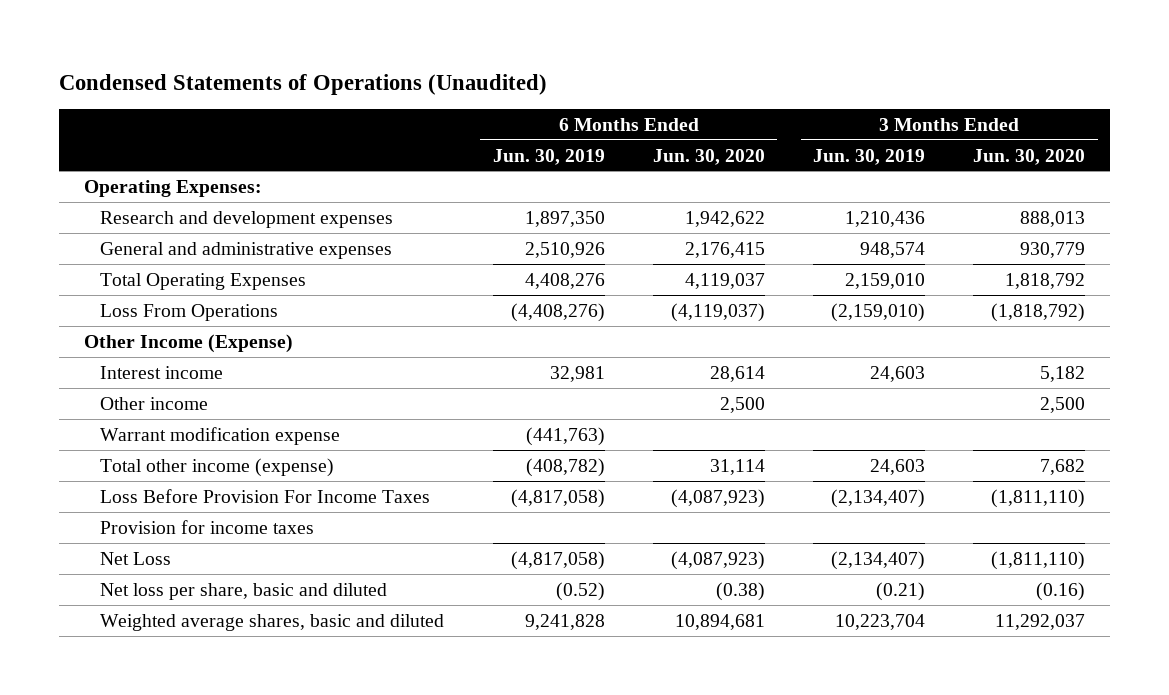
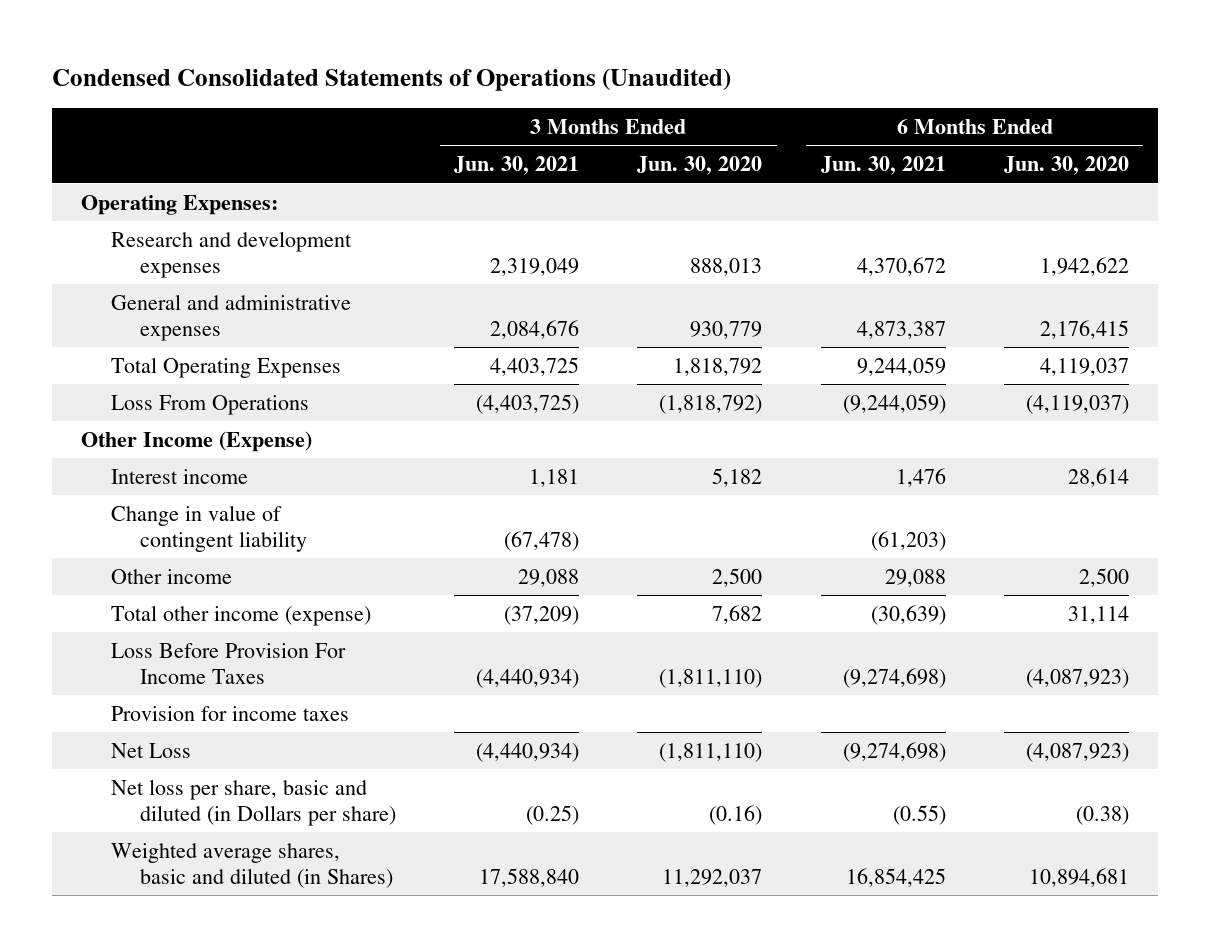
[59,73,548,95] Condensed Statements of Operations (Unaudited) -> [52,68,732,92] Condensed Consolidated Statements of Operations (Unaudited)
[492,148,605,165] Jun. 30, 2019 -> none
[813,148,926,165] Jun. 30, 2019 -> none
none -> [454,156,580,176] Jun. 30, 2021
none -> [820,156,946,176] Jun. 30, 2021
none -> [110,504,308,552] Change in value of contingent liability
[100,426,341,445] Warrant modification expense -> none
[100,582,388,600] Net loss per share, basic and diluted -> [110,778,397,826] Net loss per share, basic and diluted (in Dollars per share)
[100,613,445,631] Weighted average shares, basic and diluted -> [110,842,394,888] Weighted average shares, basic and diluted (in Shares)

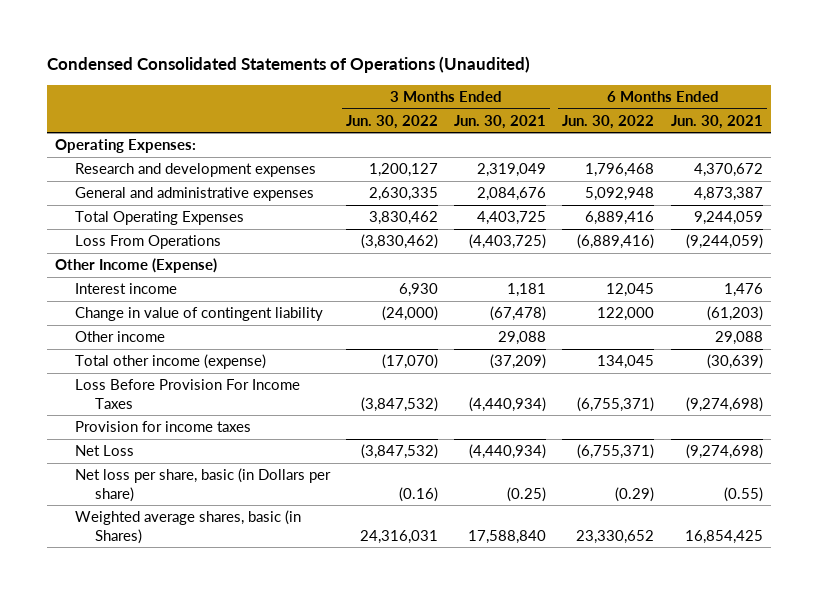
[637,156,763,176] Jun. 30, 2020 -> none
[1003,156,1129,176] Jun. 30, 2020 -> none
none -> [346,114,439,129] Jun. 30, 2022
none -> [562,114,655,129] Jun. 30, 2022
[110,778,397,826] Net loss per share, basic and diluted (in Dollars per share) -> [75,468,332,502] Net loss per share, basic (in Dollars per share)
[110,842,394,888] Weighted average shares, basic and diluted (in Shares) -> [75,510,302,544] Weighted average shares, basic (in Shares)

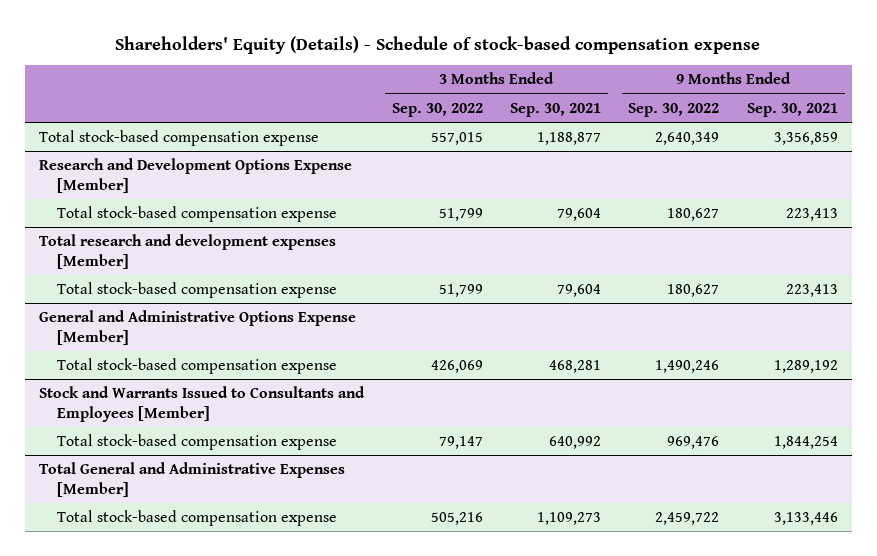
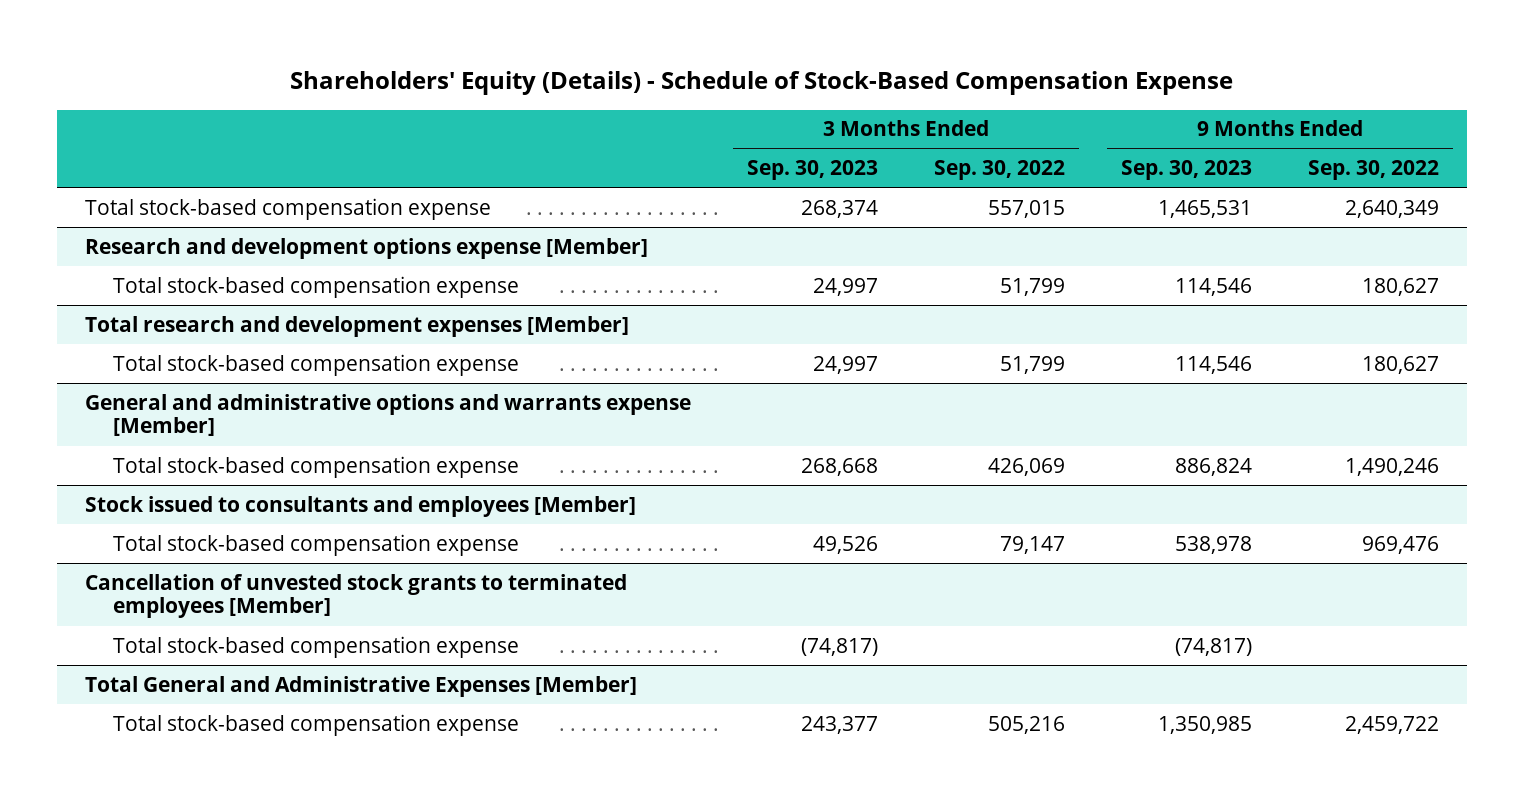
[115,35,761,54] Shareholders' Equity (Details) - Schedule of stock-based compensation expense -> [290,71,1234,96] Shareholders' Equity (Details) - Schedule of Stock-Based Compensation Expense
[509,102,601,117] Sep. 30, 2021 -> none
[746,102,838,117] Sep. 30, 2021 -> none
none -> [747,160,879,181] Sep. 30, 2023
none -> [1120,160,1252,181] Sep. 30, 2023
[39,158,353,193] Research and Development Options Expense [Member] -> [85,237,649,259] Research and development options expense [Member]
[39,310,357,345] General and Administrative Options Expense [Member] -> [85,393,692,437] General and administrative options and warrants expense [Member]
[39,386,366,422] Stock and Warrants Issued to Consultants and Employees [Member] -> [85,495,637,517] Stock issued to consultants and employees [Member]
none -> [85,573,628,619] Cancellation of unvested stock grants to terminated employees [Member]
none -> [113,635,520,658] Total stock-based compensation expense

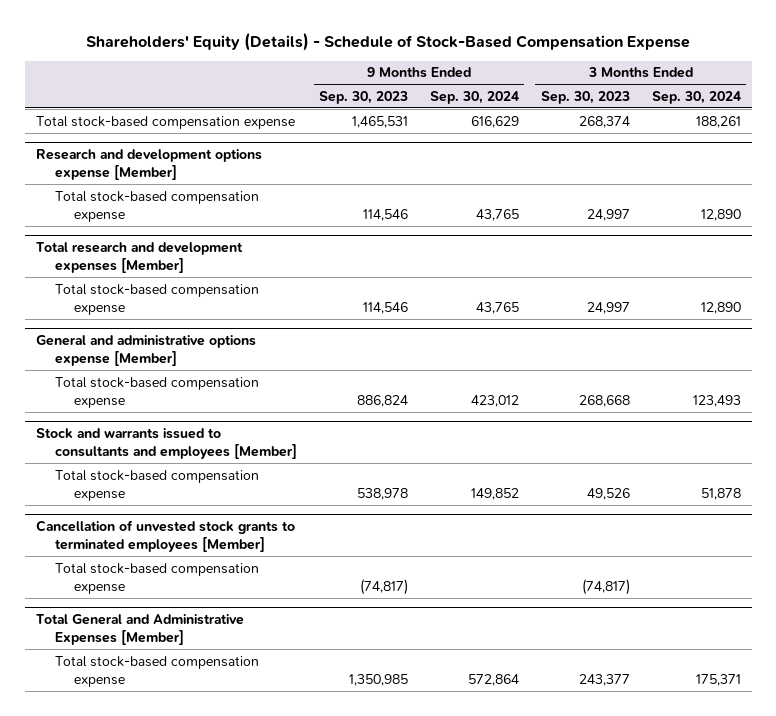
[934,160,1066,181] Sep. 30, 2022 -> none
[1307,160,1439,181] Sep. 30, 2022 -> none
none -> [429,90,519,104] Sep. 30, 2024
none -> [651,90,741,104] Sep. 30, 2024
[85,393,692,437] General and administrative options and warrants expense [Member] -> [35,334,256,366] General and administrative options expense [Member]
[85,495,637,517] Stock issued to consultants and employees [Member] -> [35,427,298,459] Stock and warrants issued to consultants and employees [Member]

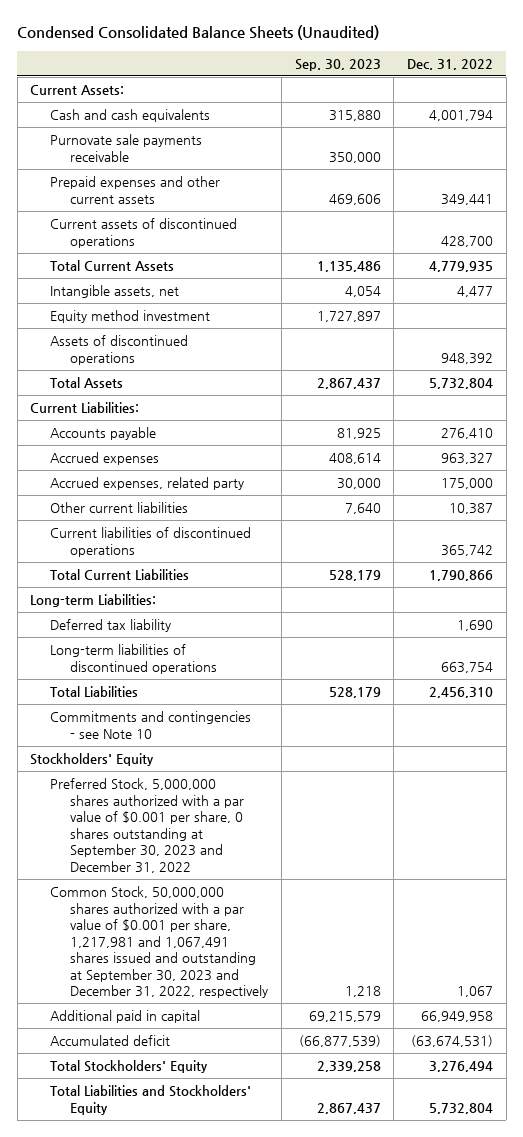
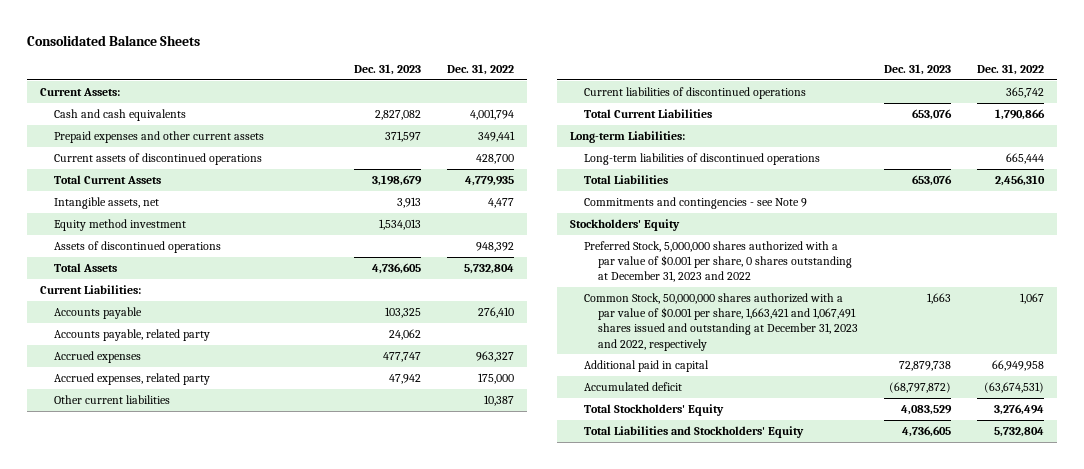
[17,25,380,41] Condensed Consolidated Balance Sheets (Unaudited) -> [27,34,201,46] Consolidated Balance Sheets
[294,58,381,71] Sep. 30, 2023 -> none
none -> [354,63,422,75] Dec. 31, 2023
[50,134,203,162] Purnovate sale payments receivable -> none
none -> [54,328,211,341] Accounts payable, related party
[50,619,172,633] Deferred tax liability -> none
[440,661,493,673] 663,754 -> [1005,152,1044,164] 665,444
[50,711,252,739] Commitments and contingencies - see Note 10 -> [583,196,807,209] Commitments and contingencies - see Note 9
[50,778,245,873] Preferred Stock, 5,000,000 shares authorized with a par value of $0.001 per share, 0 shares outstanding at September 30, 2023 and December 31, 2022 -> [583,240,852,283] Preferred Stock, 5,000,000 shares authorized with a par value of $0.001 per share, 0 shares outstanding at December 31, 2023 and 2022
[50,886,269,999] Common Stock, 50,000,000 shares authorized with a par value of $0.001 per share, 1,217,981 and 1,067,491 shares issued and outstanding at September 30, 2023 and December 31, 2022, respectively -> [583,292,858,351] Common Stock, 50,000,000 shares authorized with a par value of $0.001 per share, 1,663,421 and 1,067,491 shares issued and outstanding at December 31, 2023 and 2022, respectively

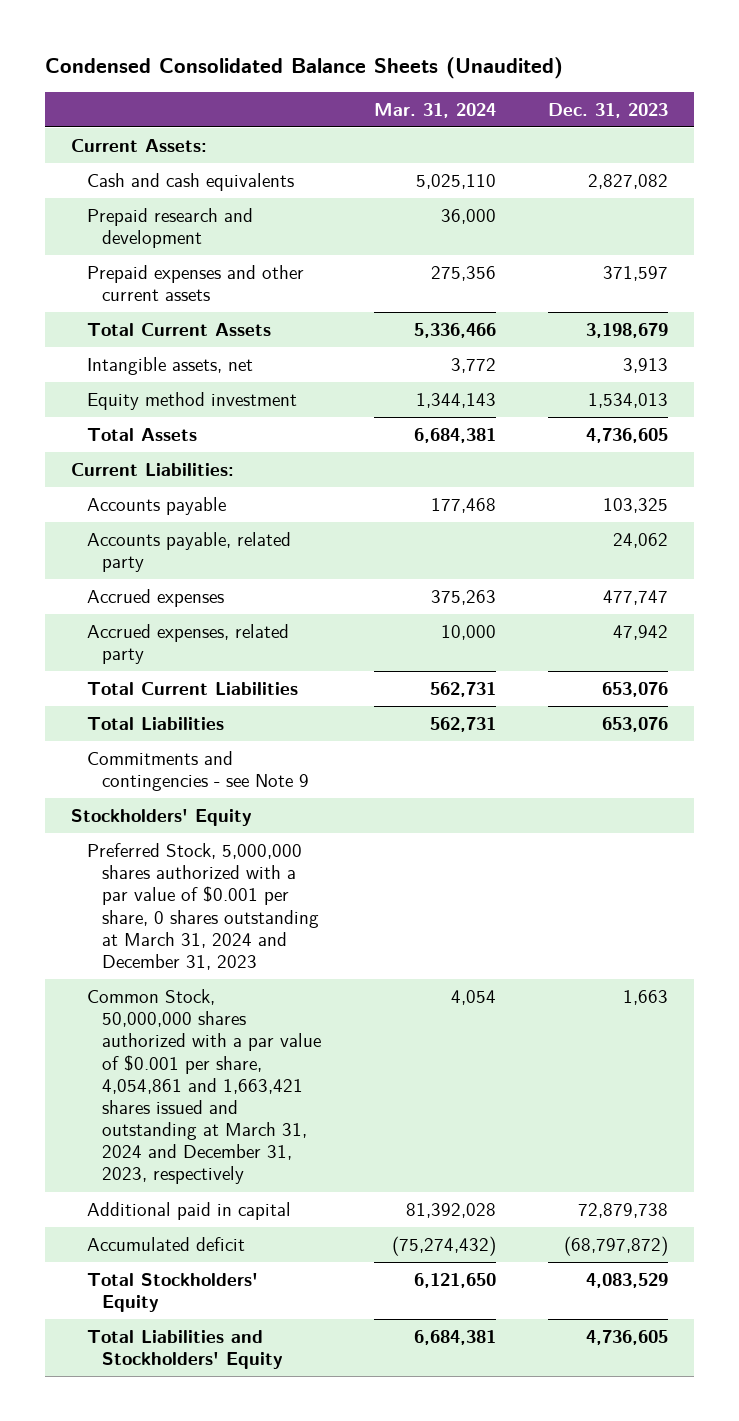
[27,34,201,46] Consolidated Balance Sheets -> [44,57,563,80] Condensed Consolidated Balance Sheets (Unaudited)
[447,63,515,75] Dec. 31, 2022 -> none
none -> [373,102,496,118] Mar. 31, 2024
none -> [86,207,253,249] Prepaid research and development
[54,152,263,165] Current assets of discontinued operations -> none
[54,240,222,253] Assets of discontinued operations -> none
[54,394,171,404] Other current liabilities -> none
[583,86,806,99] Current liabilities of discontinued operations -> none
[569,130,685,143] Long-term Liabilities: -> none
[583,152,820,165] Long-term liabilities of discontinued operations -> none
[583,240,852,283] Preferred Stock, 5,000,000 shares authorized with a par value of $0.001 per share, 0 shares outstanding at December 31, 2023 and 2022 -> [86,842,320,970] Preferred Stock, 5,000,000 shares authorized with a par value of $0.001 per share, 0 shares outstanding at March 31, 2024 and December 31, 2023
[583,292,858,351] Common Stock, 50,000,000 shares authorized with a par value of $0.001 per share, 1,663,421 and 1,067,491 shares issued and outstanding at December 31, 2023 and 2022, respectively -> [86,988,322,1185] Common Stock, 50,000,000 shares authorized with a par value of $0.001 per share, 4,054,861 and 1,663,421 shares issued and outstanding at March 31, 2024 and December 31, 2023, respectively

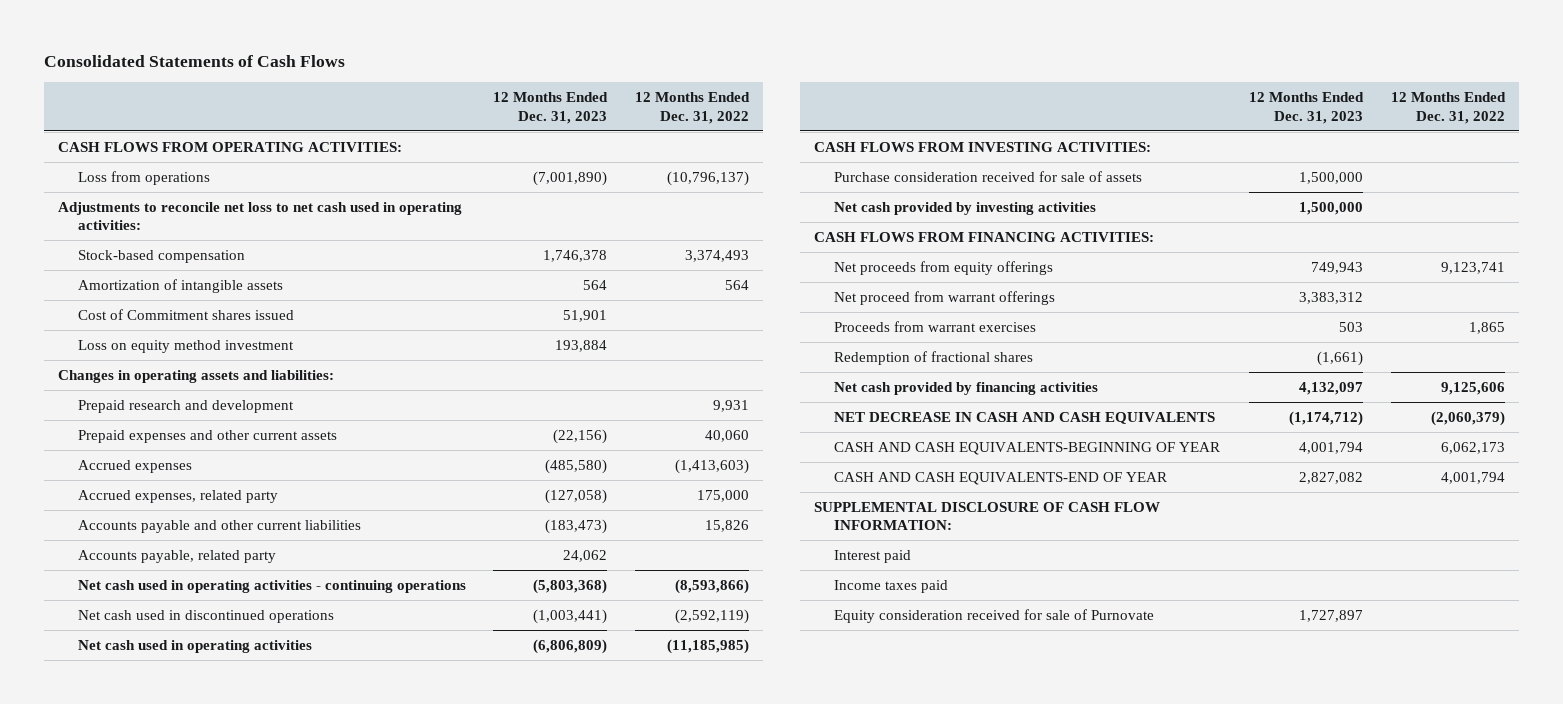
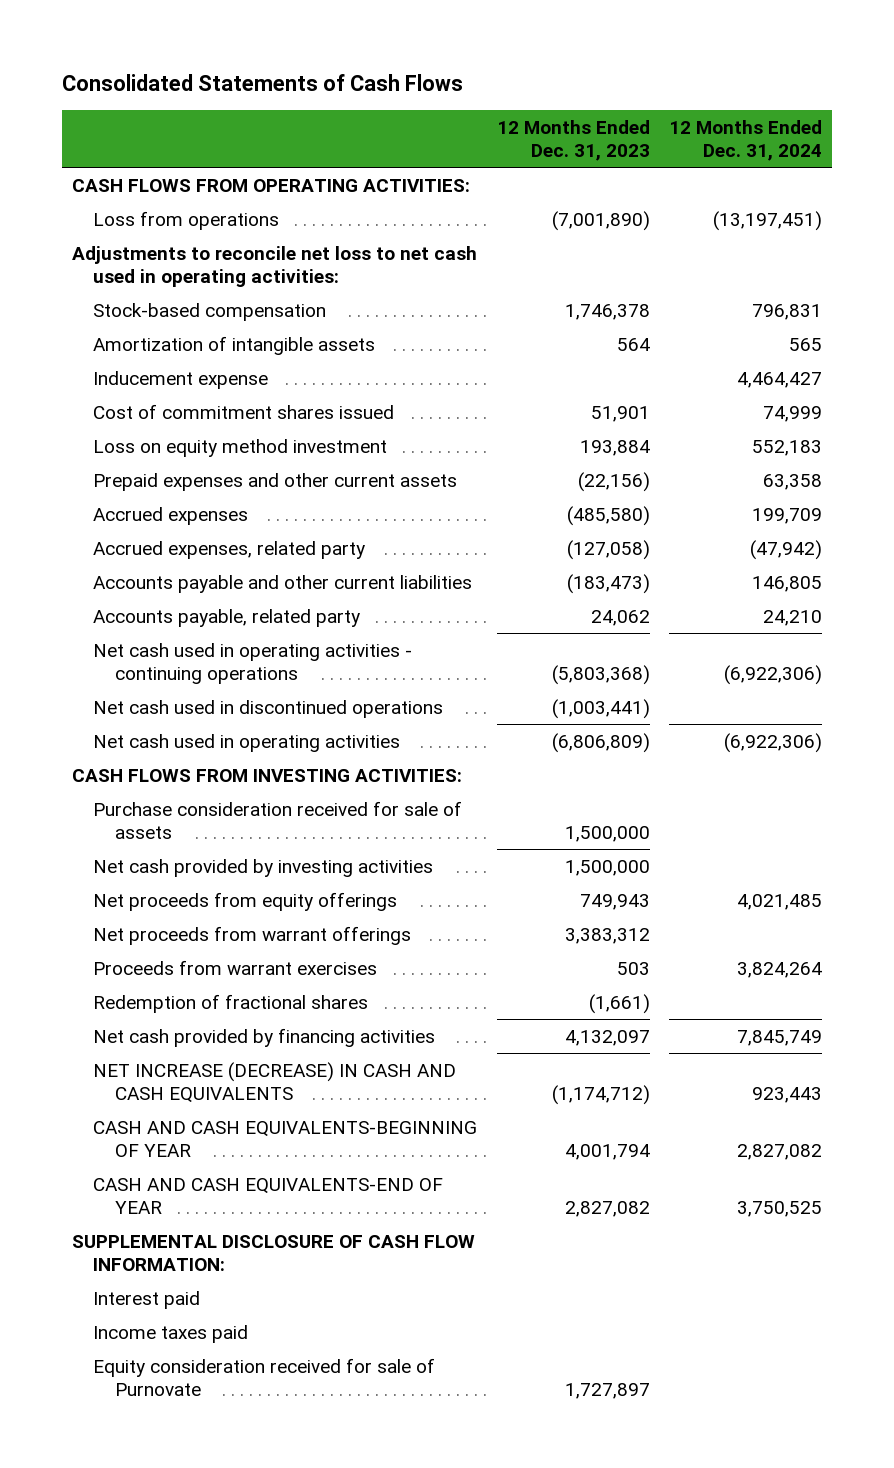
[634,92,750,124] 12 Months Ended Dec. 31, 2022 -> none
none -> [669,119,823,161] 12 Months Ended Dec. 31, 2024
none -> [93,370,269,389] Inducement expense
[77,308,294,320] Cost of Commitment shares issued -> [93,403,395,419] Cost of commitment shares issued
[57,369,334,383] Changes in operating assets and liabilities: -> none
[77,399,294,413] Prepaid research and development -> none
[813,231,1154,242] CASH FLOWS FROM FINANCING ACTIVITIES: -> none
[833,290,1055,305] Net proceed from warrant offerings -> [93,925,412,945] Net proceeds from warrant offerings
[833,411,1215,424] NET DECREASE IN CASH AND CASH EQUIVALENTS -> [93,1061,457,1103] NET INCREASE (DECREASE) IN CASH AND CASH EQUIVALENTS

